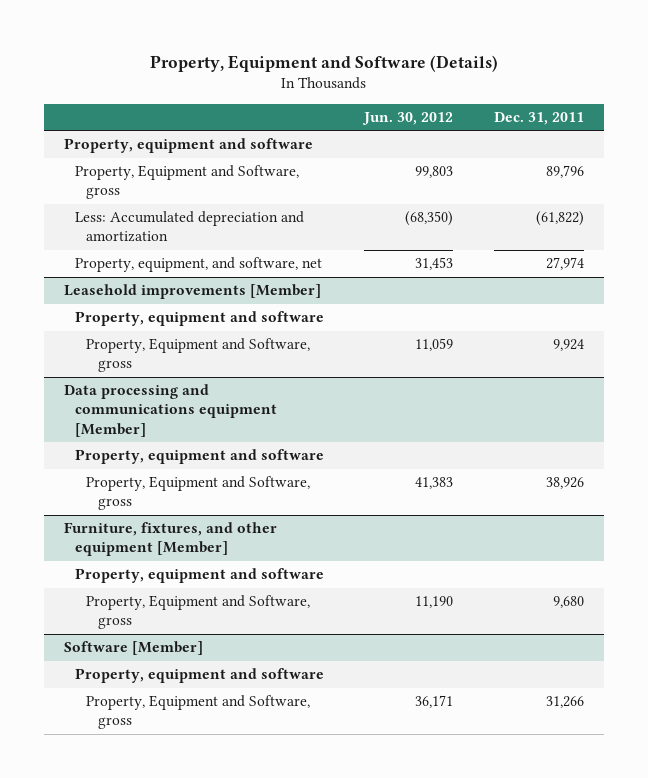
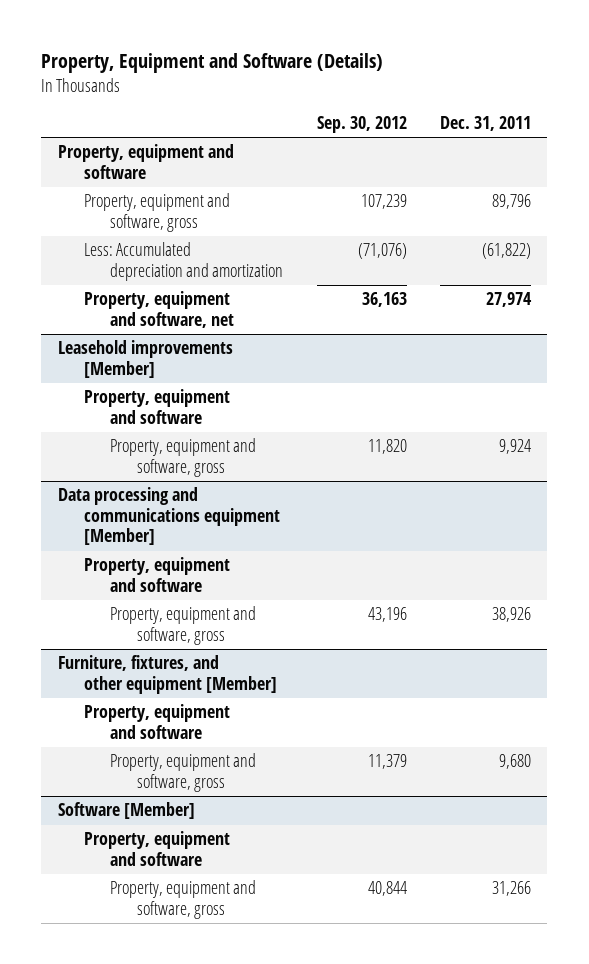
[362,112,454,126] Jun. 30, 2012 -> none
none -> [316,116,407,134] Sep. 30, 2012
[75,165,300,200] Property, Equipment and Software, gross -> [84,193,231,232] Property, equipment and software, gross
[75,257,323,273] Property, equipment, and software, net -> [84,291,235,328] Property, equipment and software, net
[86,338,311,373] Property, Equipment and Software, gross -> [110,438,257,477] Property, equipment and software, gross
[86,476,311,511] Property, Equipment and Software, gross -> [110,606,257,645] Property, equipment and software, gross
[86,595,311,630] Property, Equipment and Software, gross -> [110,753,257,792] Property, equipment and software, gross
[86,695,311,730] Property, Equipment and Software, gross -> [110,880,257,919] Property, equipment and software, gross

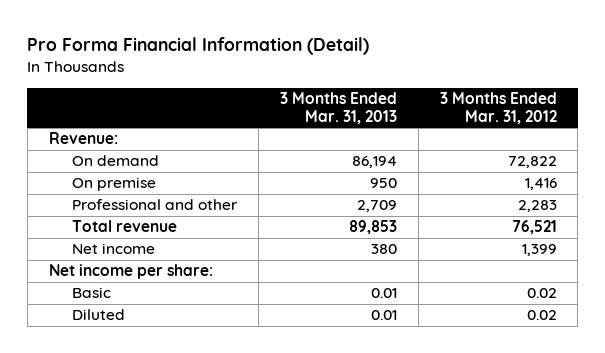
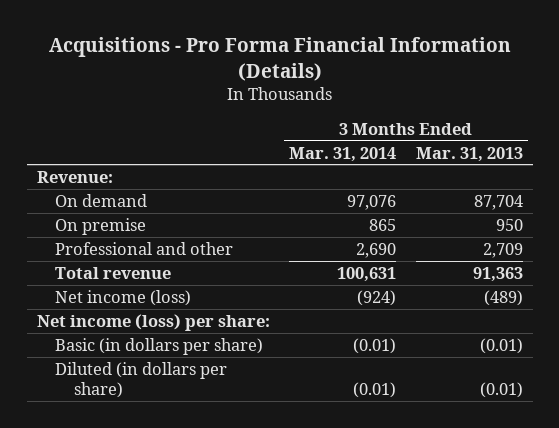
[27,37,370,56] Pro Forma Financial Information (Detail) -> [48,37,511,82] Acquisitions - Pro Forma Financial Information (Details)
[439,91,557,124] 3 Months Ended Mar. 31, 2012 -> none
none -> [289,146,397,162] Mar. 31, 2014
[351,156,397,169] 86,194 -> [473,194,523,210] 87,704
[348,220,397,235] 89,853 -> [472,266,523,282] 91,363
[72,243,156,255] Net income -> [55,289,192,306] Net income (loss)
[370,244,397,255] 380 -> [483,289,523,306] (489)
[48,264,213,280] Net income per share: -> [36,313,270,331] Net income (loss) per share:
[72,287,112,299] Basic -> [55,337,264,355] Basic (in dollars per share)
[370,288,397,299] 0.01 -> [479,337,523,354] (0.01)
[72,309,126,321] Diluted -> [55,361,228,398] Diluted (in dollars per share)
[370,310,397,321] 0.01 -> [479,381,523,398] (0.01)

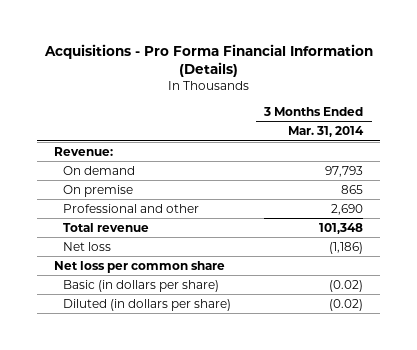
[415,146,523,162] Mar. 31, 2013 -> none
[347,194,397,210] 97,076 -> [325,165,364,177] 97,793
[337,266,397,282] 100,631 -> [319,222,364,234] 101,348
[55,289,192,306] Net income (loss) -> [63,241,112,251] Net loss
[357,289,397,306] (924) -> [329,241,364,254] (1,186)
[36,313,270,331] Net income (loss) per share: -> [53,260,225,273] Net loss per common share
[353,337,397,354] (0.01) -> [329,279,364,292] (0.02)
[353,381,397,398] (0.01) -> [329,298,364,311] (0.02)

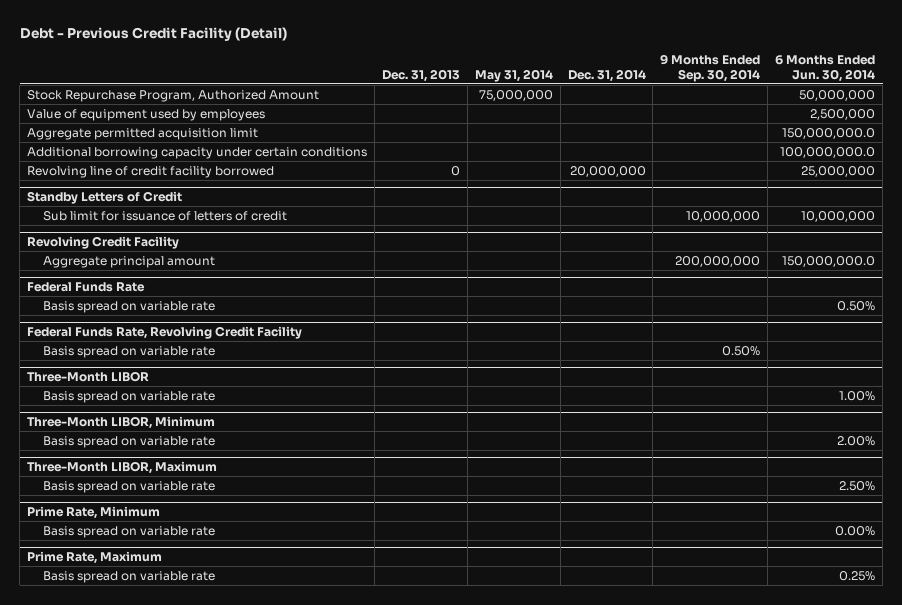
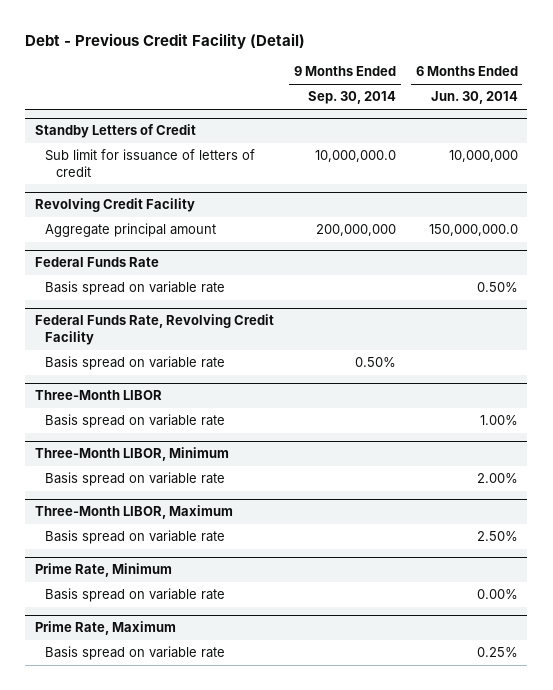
[382,68,461,82] Dec. 31, 2013 -> none
[474,68,553,82] May 31, 2014 -> none
[567,68,646,82] Dec. 31, 2014 -> none
[27,89,320,102] Stock Repurchase Program, Authorized Amount -> none
[27,108,266,121] Value of equipment used by employees -> none
[27,127,259,140] Aggregate permitted acquisition limit -> none
[27,146,368,159] Additional borrowing capacity under certain conditions -> none
[27,165,275,178] Revolving line of credit facility borrowed -> none
[686,210,761,222] 10,000,000 -> [314,150,396,163] 10,000,000.0

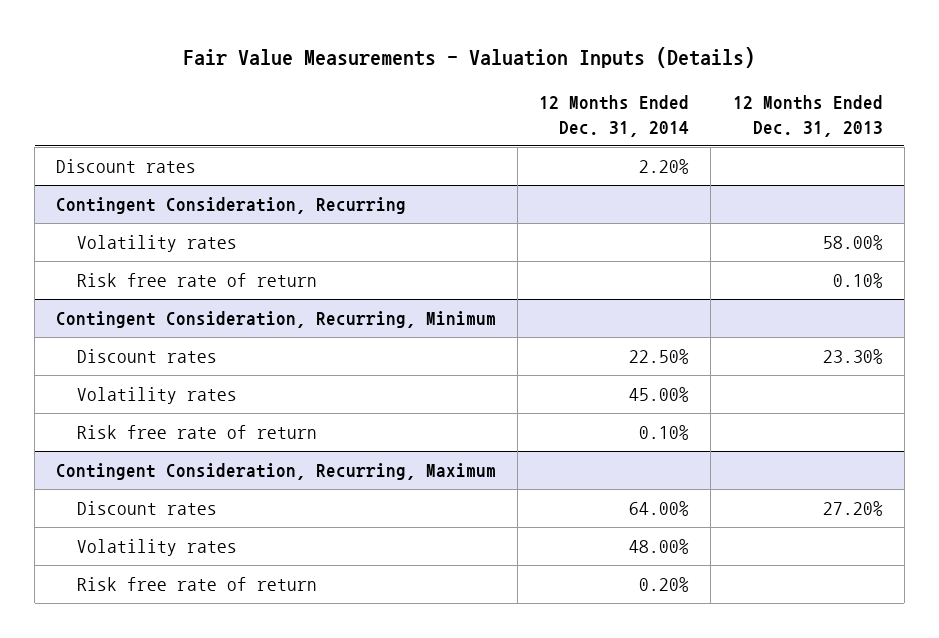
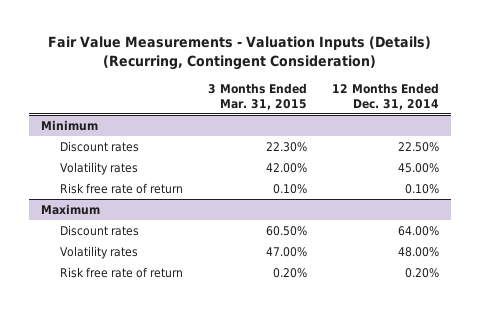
[183,47,756,69] Fair Value Measurements - Valuation Inputs (Details) -> [47,36,431,71] Fair Value Measurements - Valuation Inputs (Details) (Recurring, Contingent Consideration)
[732,95,883,137] 12 Months Ended Dec. 31, 2013 -> none
none -> [207,83,307,110] 3 Months Ended Mar. 31, 2015
[56,159,197,174] Discount rates -> none
[56,197,407,215] Contingent Consideration, Recurring -> none
[76,235,237,253] Volatility rates -> none
[76,273,317,288] Risk free rate of return -> none
[56,311,497,329] Contingent Consideration, Recurring, Minimum -> none
none -> [41,119,99,131] Minimum
[56,463,497,481] Contingent Consideration, Recurring, Maximum -> none
none -> [41,203,101,215] Maximum

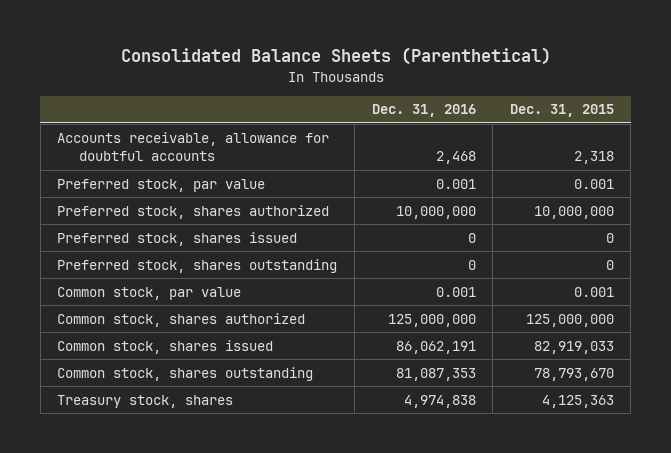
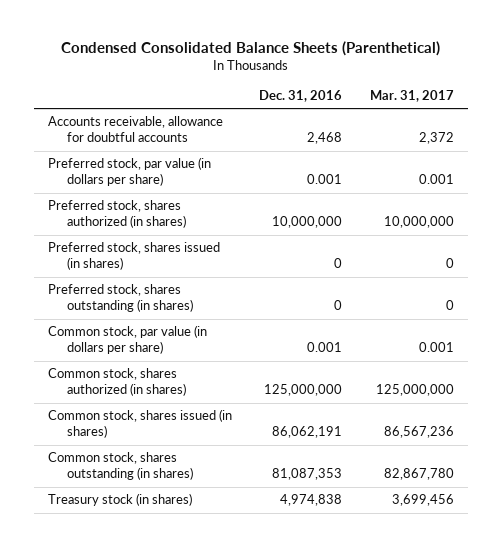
[120,47,551,66] Consolidated Balance Sheets (Parenthetical) -> [60,41,440,57] Condensed Consolidated Balance Sheets (Parenthetical)
[509,104,614,118] Dec. 31, 2015 -> none
none -> [370,90,455,103] Mar. 31, 2017
[57,178,266,192] Preferred stock, par value -> [47,157,211,187] Preferred stock, par value (in dollars per share)
[57,204,330,219] Preferred stock, shares authorized -> [47,200,187,229] Preferred stock, shares authorized (in shares)
[57,231,298,246] Preferred stock, shares issued -> [47,242,220,271] Preferred stock, shares issued (in shares)
[57,258,338,273] Preferred stock, shares outstanding -> [47,284,194,313] Preferred stock, shares outstanding (in shares)
[57,286,242,300] Common stock, par value -> [47,325,207,355] Common stock, par value (in dollars per share)
[57,312,306,327] Common stock, shares authorized -> [47,368,187,397] Common stock, shares authorized (in shares)
[57,339,274,354] Common stock, shares issued -> [47,409,232,439] Common stock, shares issued (in shares)
[57,366,314,381] Common stock, shares outstanding -> [47,452,194,481] Common stock, shares outstanding (in shares)
[57,394,234,408] Treasury stock, shares -> [47,493,192,507] Treasury stock (in shares)

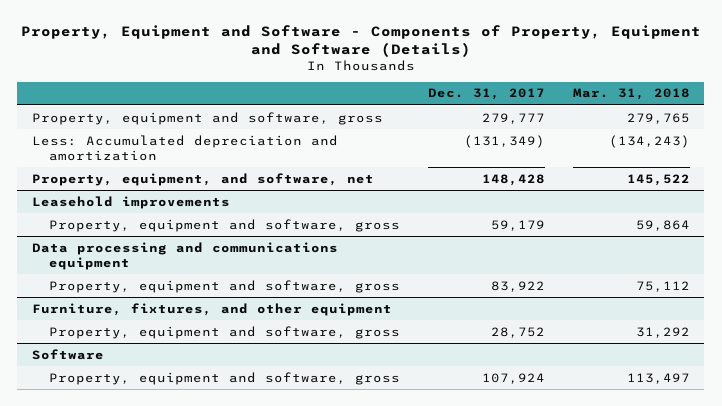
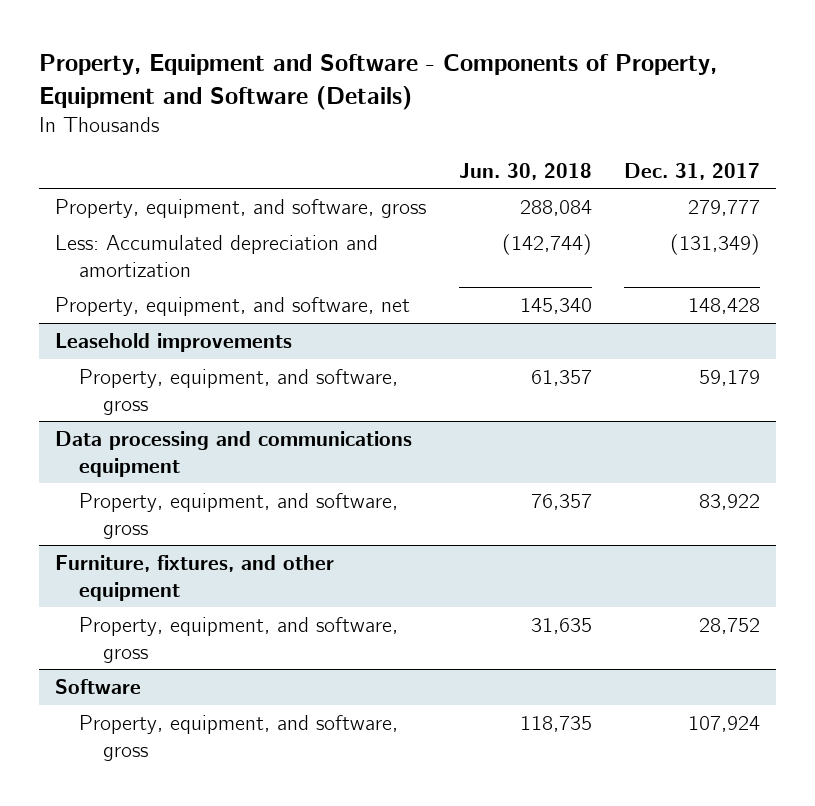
[573,88,691,101] Mar. 31, 2018 -> none
none -> [458,162,592,180] Jun. 30, 2018
[31,111,383,125] Property, equipment and software, gross -> [55,199,427,219] Property, equipment, and software, gross
[48,218,400,232] Property, equipment and software, gross -> [78,369,398,415] Property, equipment, and software, gross
[48,279,400,293] Property, equipment and software, gross -> [78,493,398,539] Property, equipment, and software, gross
[48,325,400,339] Property, equipment and software, gross -> [78,617,398,663] Property, equipment, and software, gross
[48,371,400,385] Property, equipment and software, gross -> [78,715,398,761] Property, equipment, and software, gross

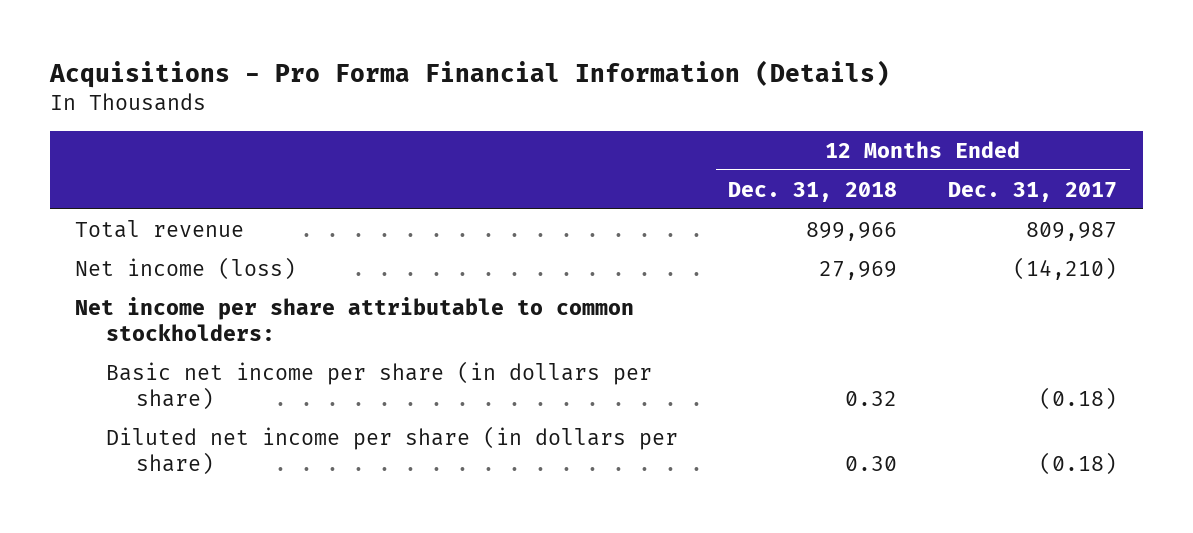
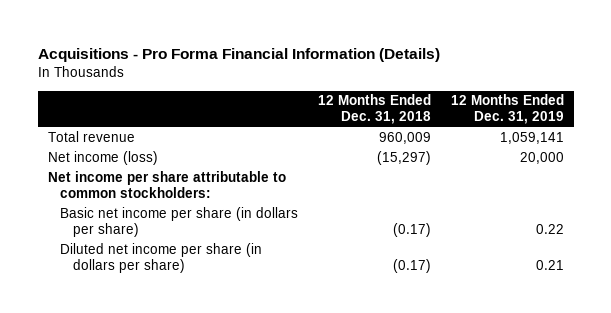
[948,181,1118,202] Dec. 31, 2017 -> none
none -> [450,94,564,125] 12 Months Ended Dec. 31, 2019
[806,221,898,241] 899,966 -> [378,131,431,144] 960,009
[819,260,898,280] 27,969 -> [376,150,431,165] (15,297)
[845,390,898,406] 0.32 -> [392,222,431,237] (0.17)
[845,455,898,471] 0.30 -> [392,258,431,273] (0.17)

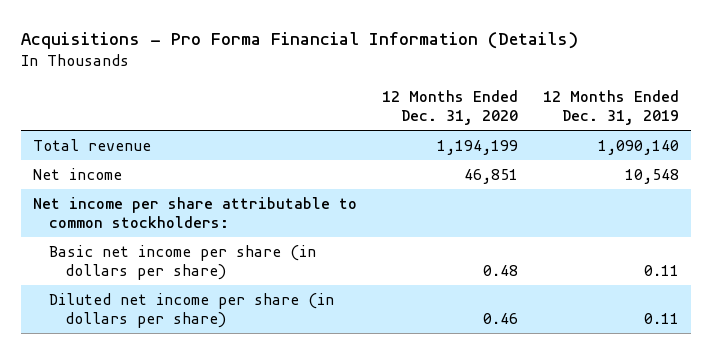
[317,94,431,125] 12 Months Ended Dec. 31, 2018 -> none
none -> [381,89,518,125] 12 Months Ended Dec. 31, 2020
[499,131,564,144] 1,059,141 -> [597,139,679,155] 1,090,140
[47,150,158,165] Net income (loss) -> [32,167,122,180] Net income
[519,151,564,164] 20,000 -> [624,168,679,184] 10,548
[535,223,564,234] 0.22 -> [643,264,679,276] 0.11
[535,259,564,270] 0.21 -> [643,312,679,324] 0.11

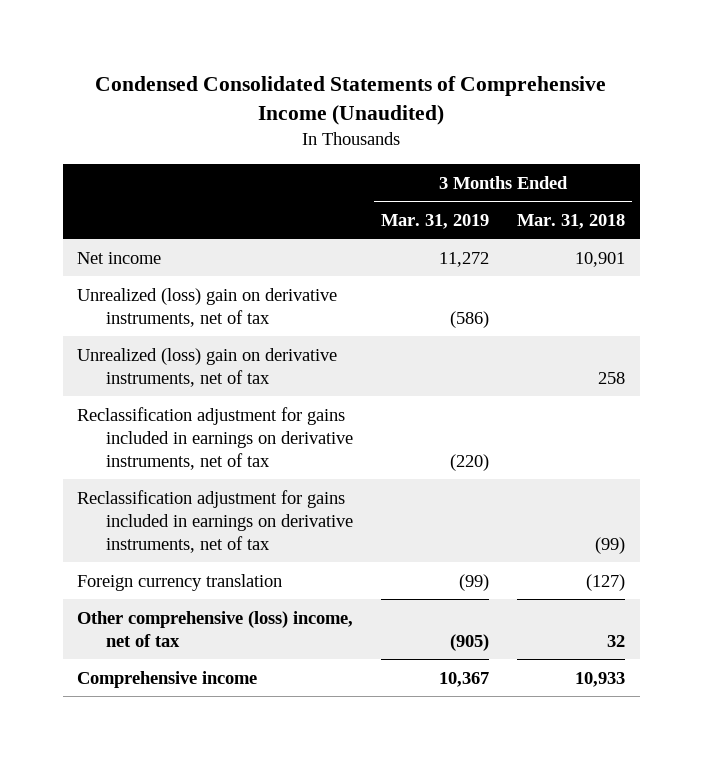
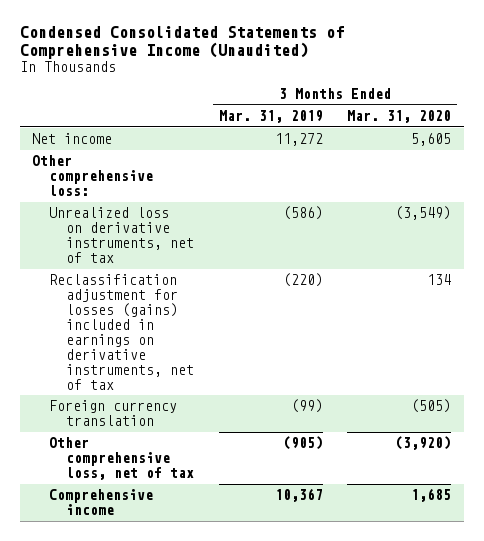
[517,213,626,229] Mar. 31, 2018 -> none
none -> [347,110,452,124] Mar. 31, 2020
[76,347,337,387] Unrealized (loss) gain on derivative instruments, net of tax -> none
[76,489,353,553] Reclassification adjustment for gains included in earnings on derivative instruments, net of tax -> none
none -> [32,155,154,197] Other comprehensive loss:
[76,287,337,327] Unrealized (loss) gain on derivative instruments, net of tax -> [49,207,195,263] Unrealized loss on derivative instruments, net of tax
[76,406,353,470] Reclassification adjustment for gains included in earnings on derivative instruments, net of tax -> [49,274,195,390] Reclassification adjustment for losses (gains) included in earnings on derivative instruments, net of tax
[76,610,353,647] Other comprehensive (loss) income, net of tax -> [49,437,195,481] Other comprehensive loss, net of tax

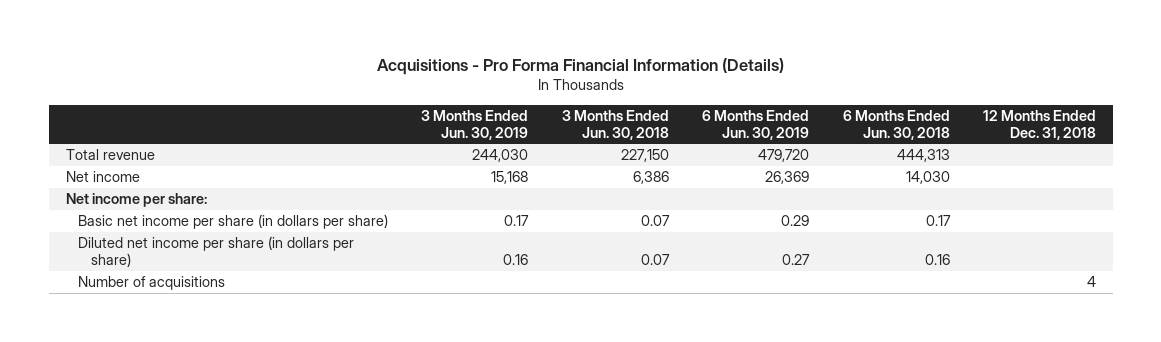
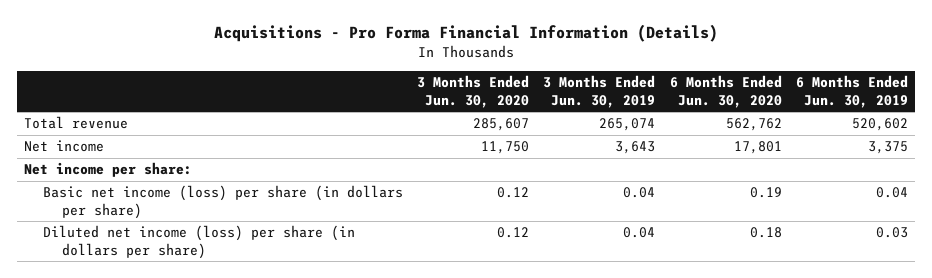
[561,109,669,140] 3 Months Ended Jun. 30, 2018 -> none
[842,109,950,140] 6 Months Ended Jun. 30, 2018 -> none
[982,109,1096,140] 12 Months Ended Dec. 31, 2018 -> none
none -> [417,75,530,108] 3 Months Ended Jun. 30, 2020
none -> [669,75,782,108] 6 Months Ended Jun. 30, 2020
[472,149,529,163] 244,030 -> [599,118,656,132] 265,074
[758,149,810,163] 479,720 -> [851,118,908,132] 520,602
[491,171,529,185] 15,168 -> [615,141,656,155] 3,643
[765,171,810,185] 26,369 -> [867,141,908,155] 3,375
[78,276,226,291] Number of acquisitions -> none
[78,214,389,230] Basic net income per share (in dollars per share) -> [42,185,403,219] Basic net income (loss) per share (in dollars per share)
[504,215,530,227] 0.17 -> [623,187,656,199] 0.04
[781,215,810,227] 0.29 -> [875,187,908,199] 0.04
[78,236,355,267] Diluted net income per share (in dollars per share) -> [42,225,355,259] Diluted net income (loss) per share (in dollars per share)
[503,253,529,265] 0.16 -> [623,227,656,239] 0.04
[782,253,811,265] 0.27 -> [875,227,908,239] 0.03

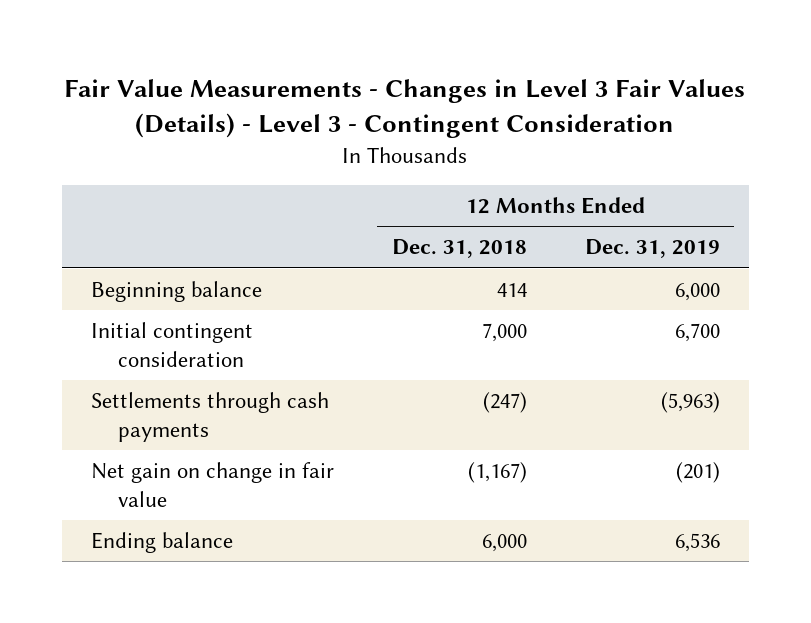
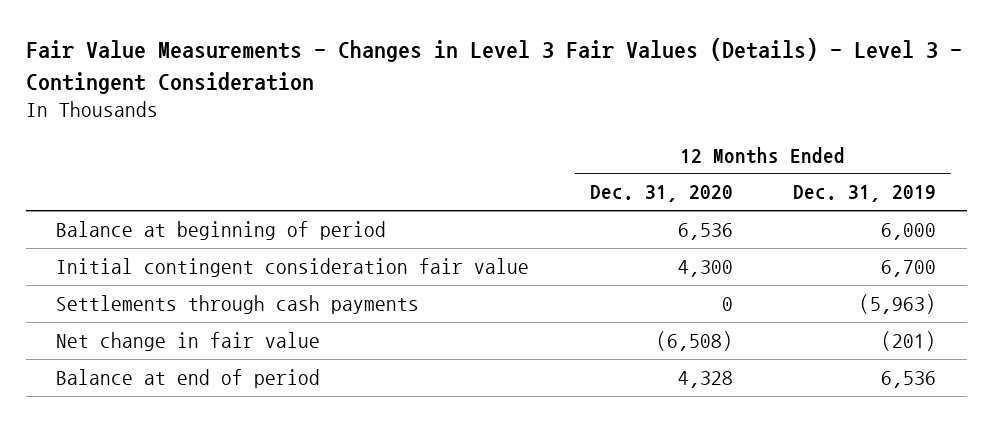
[391,239,527,259] Dec. 31, 2018 -> none
none -> [589,185,733,203] Dec. 31, 2020
[91,280,263,302] Beginning balance -> [56,220,387,240] Balance at beginning of period
[91,321,254,367] Initial contingent consideration -> [56,257,530,277] Initial contingent consideration fair value
[91,461,335,507] Net gain on change in fair value -> [56,331,321,351] Net change in fair value
[91,531,234,553] Ending balance -> [56,368,321,388] Balance at end of period

